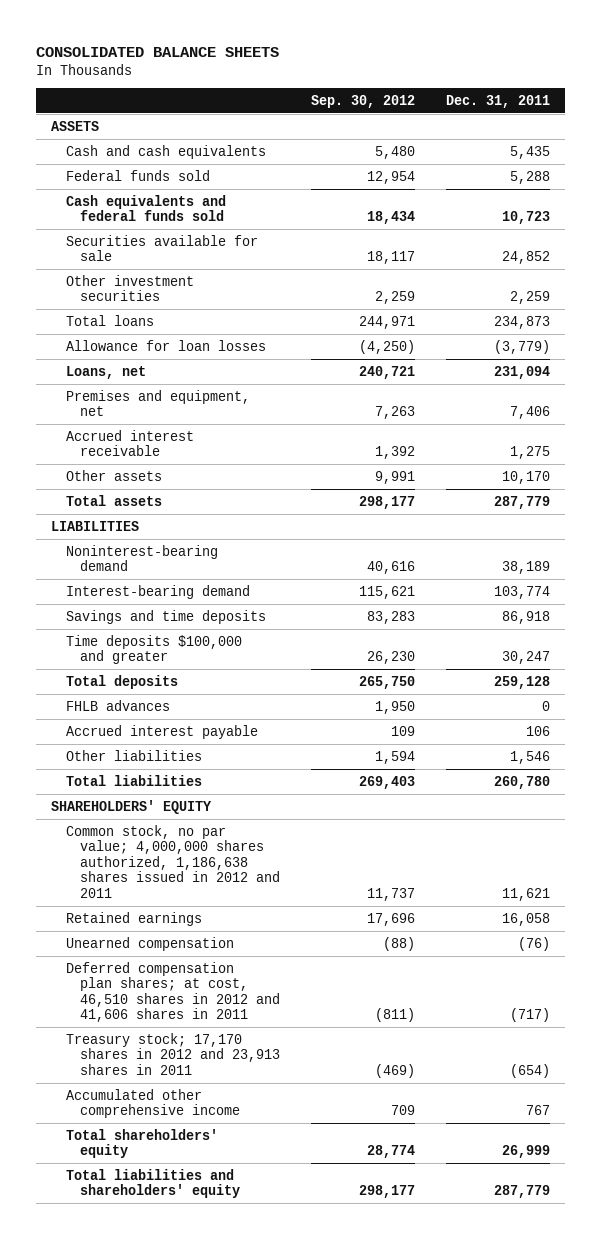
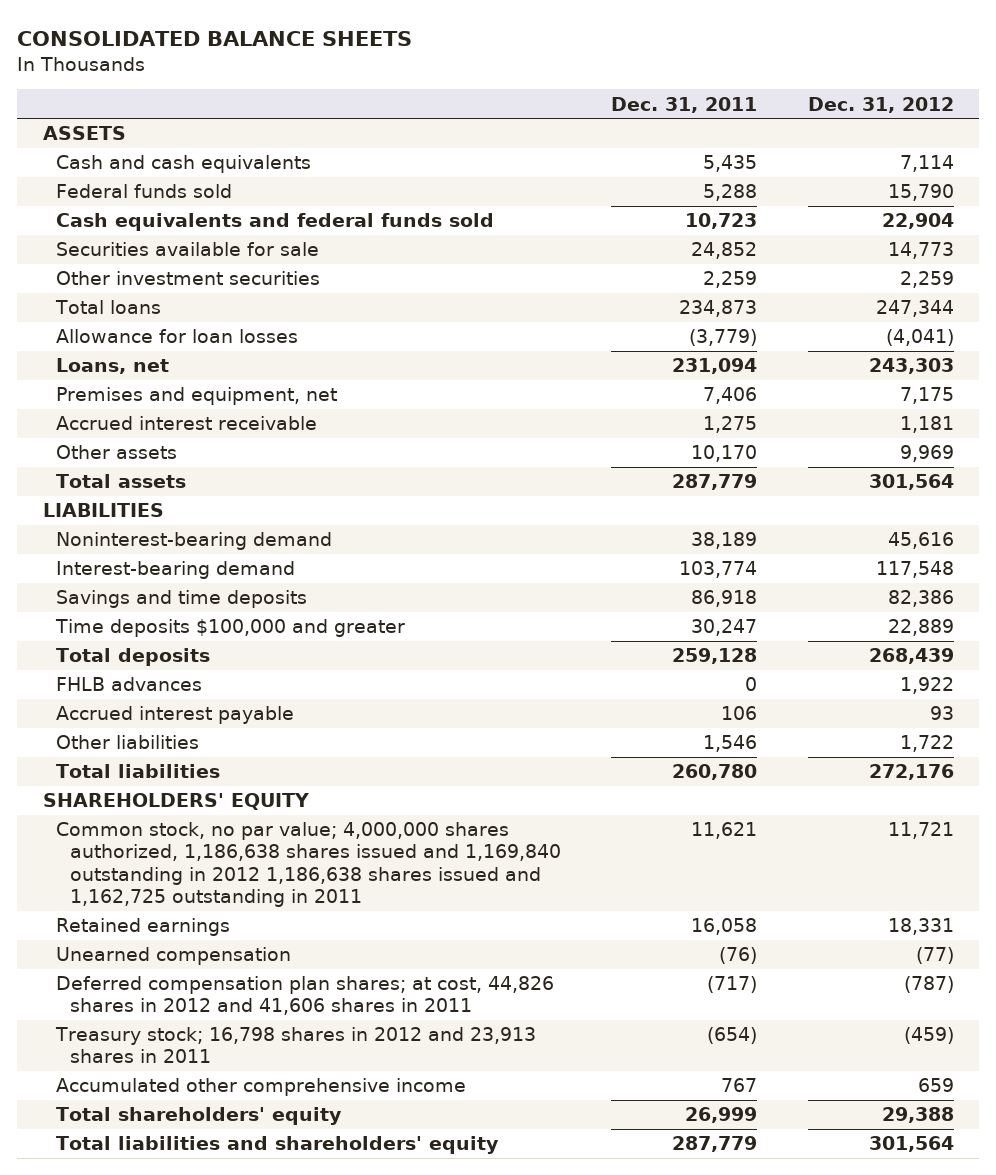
[310,94,415,108] Sep. 30, 2012 -> none
none -> [807,96,954,113] Dec. 31, 2012
[65,824,280,898] Common stock, no par value; 4,000,000 shares authorized, 1,186,638 shares issued in 2012 and 2011 -> [56,822,561,908] Common stock, no par value; 4,000,000 shares authorized, 1,186,638 shares issued and 1,169,840 outstanding in 2012 1,186,638 shares issued and 1,162,725 outstanding in 2011
[65,961,280,1023] Deferred compensation plan shares; at cost, 46,510 shares in 2012 and 41,606 shares in 2011 -> [56,976,555,1016] Deferred compensation plan shares; at cost, 44,826 shares in 2012 and 41,606 shares in 2011
[65,1032,280,1075] Treasury stock; 17,170 shares in 2012 and 23,913 shares in 2011 -> [55,1027,537,1064] Treasury stock; 16,798 shares in 2012 and 23,913 shares in 2011

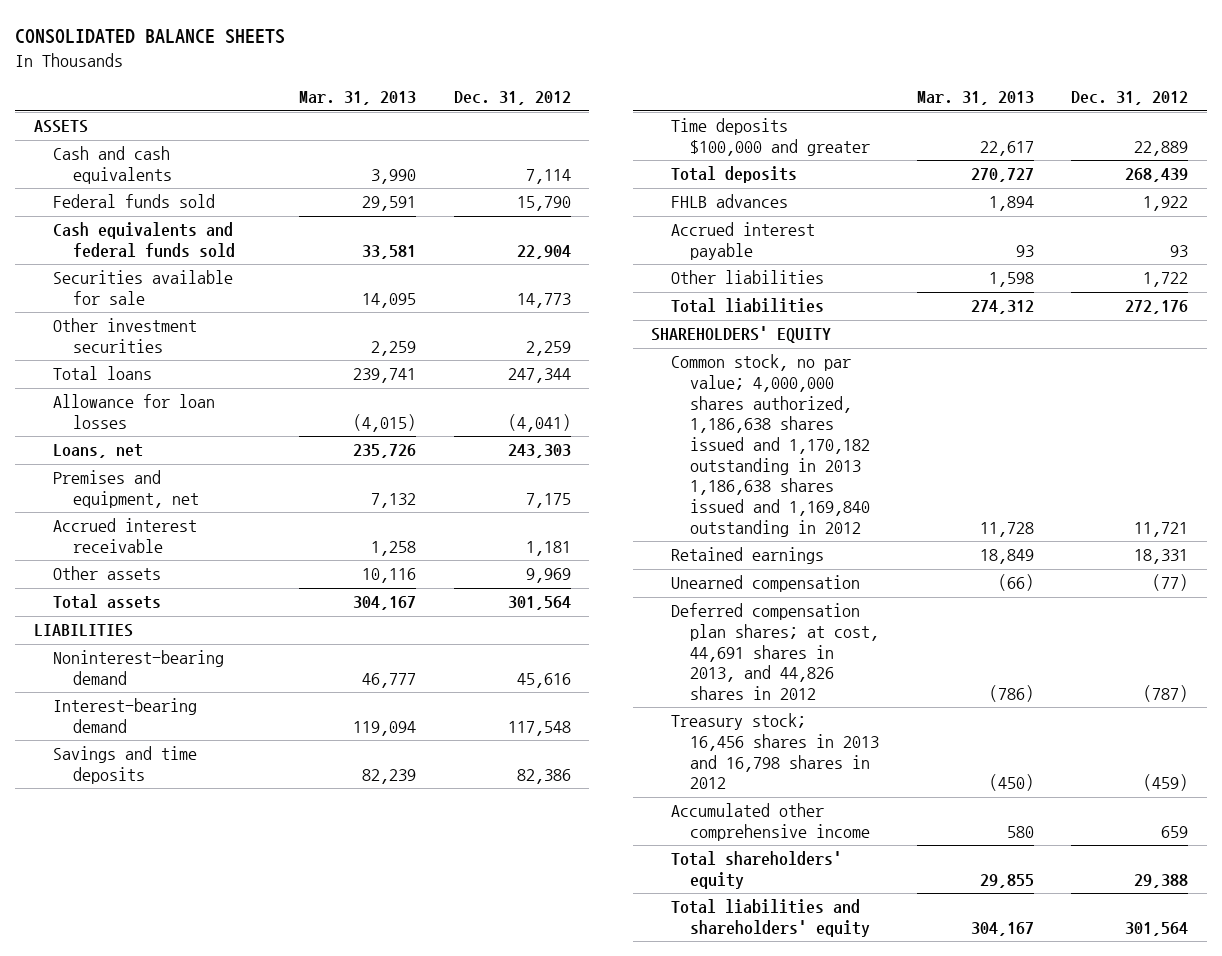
[611,96,758,113] Dec. 31, 2011 -> none
none -> [299,91,417,106] Mar. 31, 2013
[56,822,561,908] Common stock, no par value; 4,000,000 shares authorized, 1,186,638 shares issued and 1,169,840 outstanding in 2012 1,186,638 shares issued and 1,162,725 outstanding in 2011 -> [670,354,871,537] Common stock, no par value; 4,000,000 shares authorized, 1,186,638 shares issued and 1,170,182 outstanding in 2013 1,186,638 shares issued and 1,169,840 outstanding in 2012
[56,976,555,1016] Deferred compensation plan shares; at cost, 44,826 shares in 2012 and 41,606 shares in 2011 -> [670,603,880,701] Deferred compensation plan shares; at cost, 44,691 shares in 2013, and 44,826 shares in 2012
[55,1027,537,1064] Treasury stock; 16,798 shares in 2012 and 23,913 shares in 2011 -> [670,713,880,790] Treasury stock; 16,456 shares in 2013 and 16,798 shares in 2012

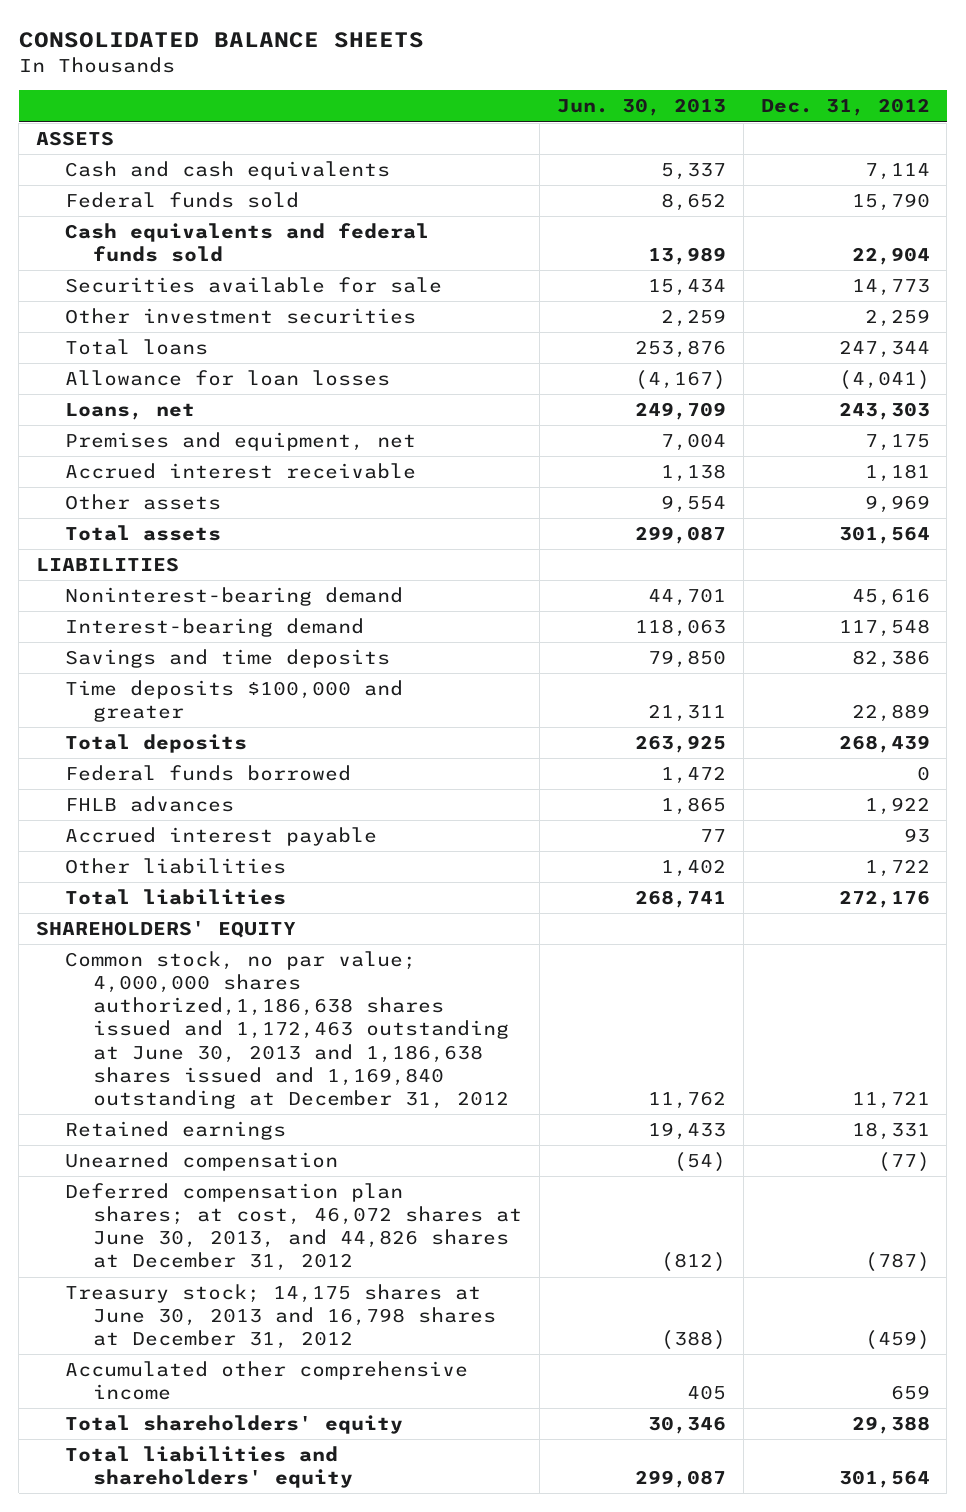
[299,91,417,106] Mar. 31, 2013 -> none
none -> [556,98,726,117] Jun. 30, 2013
none -> [64,765,351,782] Federal funds borrowed
[670,354,871,537] Common stock, no par value; 4,000,000 shares authorized, 1,186,638 shares issued and 1,170,182 outstanding in 2013 1,186,638 shares issued and 1,169,840 outstanding in 2012 -> [64,951,510,1109] Common stock, no par value; 4,000,000 shares authorized,1,186,638 shares issued and 1,172,463 outstanding at June 30, 2013 and 1,186,638 shares issued and 1,169,840 outstanding at December 31, 2012
[670,603,880,701] Deferred compensation plan shares; at cost, 44,691 shares in 2013, and 44,826 shares in 2012 -> [64,1183,523,1272] Deferred compensation plan shares; at cost, 46,072 shares at June 30, 2013, and 44,826 shares at December 31, 2012
[670,713,880,790] Treasury stock; 16,456 shares in 2013 and 16,798 shares in 2012 -> [64,1284,497,1350] Treasury stock; 14,175 shares at June 30, 2013 and 16,798 shares at December 31, 2012

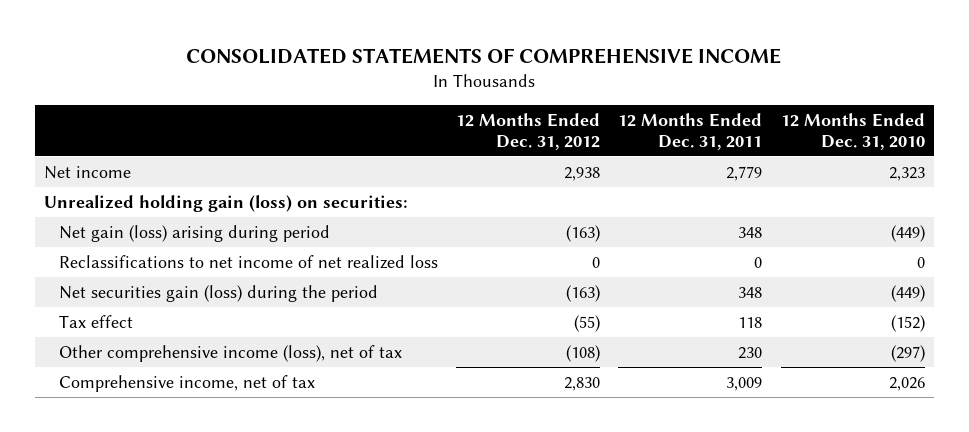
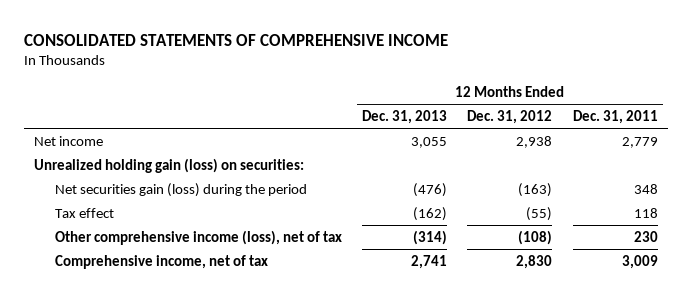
[780,112,925,151] 12 Months Ended Dec. 31, 2010 -> none
none -> [362,109,448,124] Dec. 31, 2013
[59,224,331,242] Net gain (loss) arising during period -> none
[59,254,439,269] Reclassifications to net income of net realized loss -> none

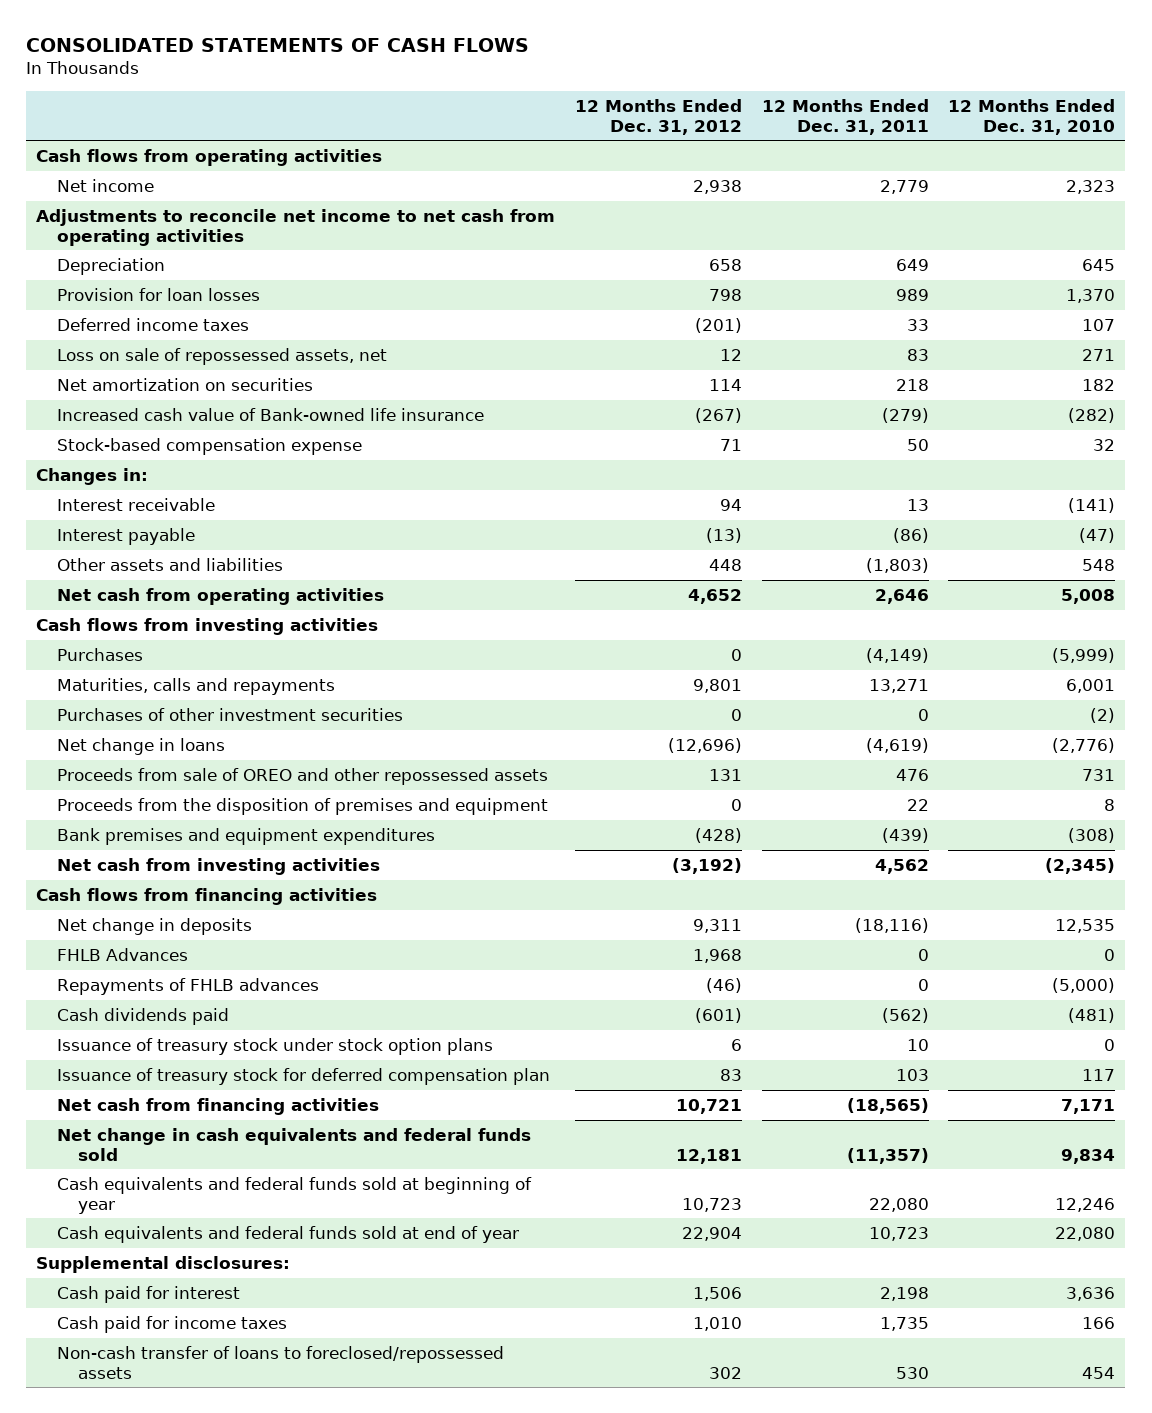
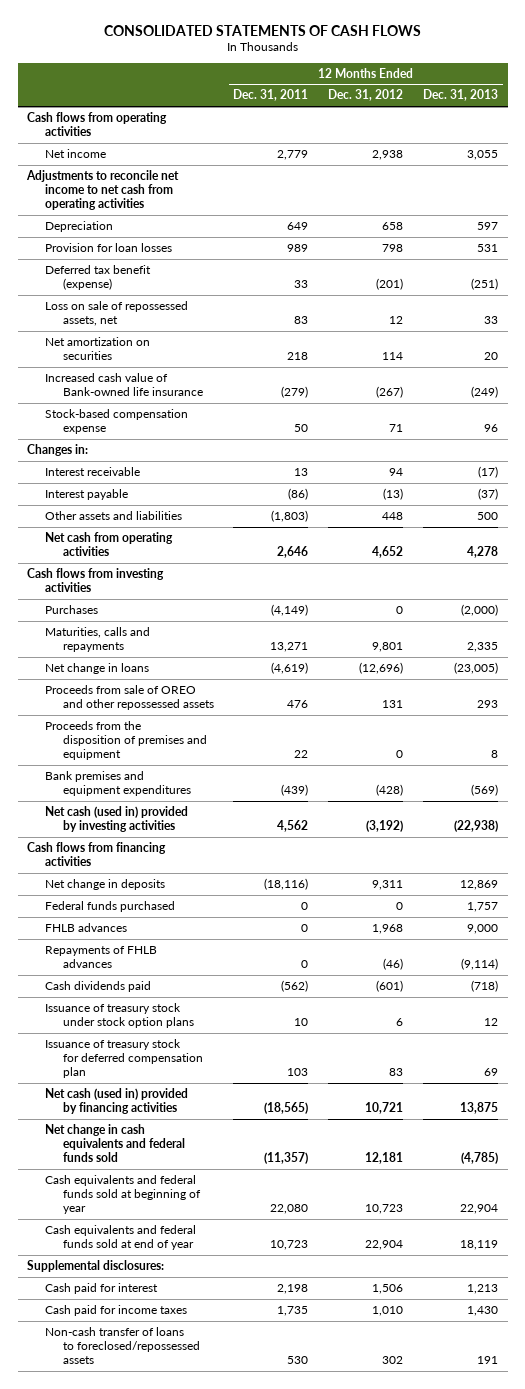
[948,98,1116,135] 12 Months Ended Dec. 31, 2010 -> none
none -> [422,89,498,102] Dec. 31, 2013
[57,317,250,331] Deferred income taxes -> [45,264,152,291] Deferred tax benefit (expense)
[57,707,404,721] Purchases of other investment securities -> none
[57,857,381,875] Net cash from investing activities -> [45,805,189,833] Net cash (used in) provided by investing activities
none -> [45,900,176,912] Federal funds purchased
[57,947,189,961] FHLB Advances -> [45,922,128,932] FHLB advances
[57,1097,380,1115] Net cash from financing activities -> [45,1087,189,1115] Net cash (used in) provided by financing activities

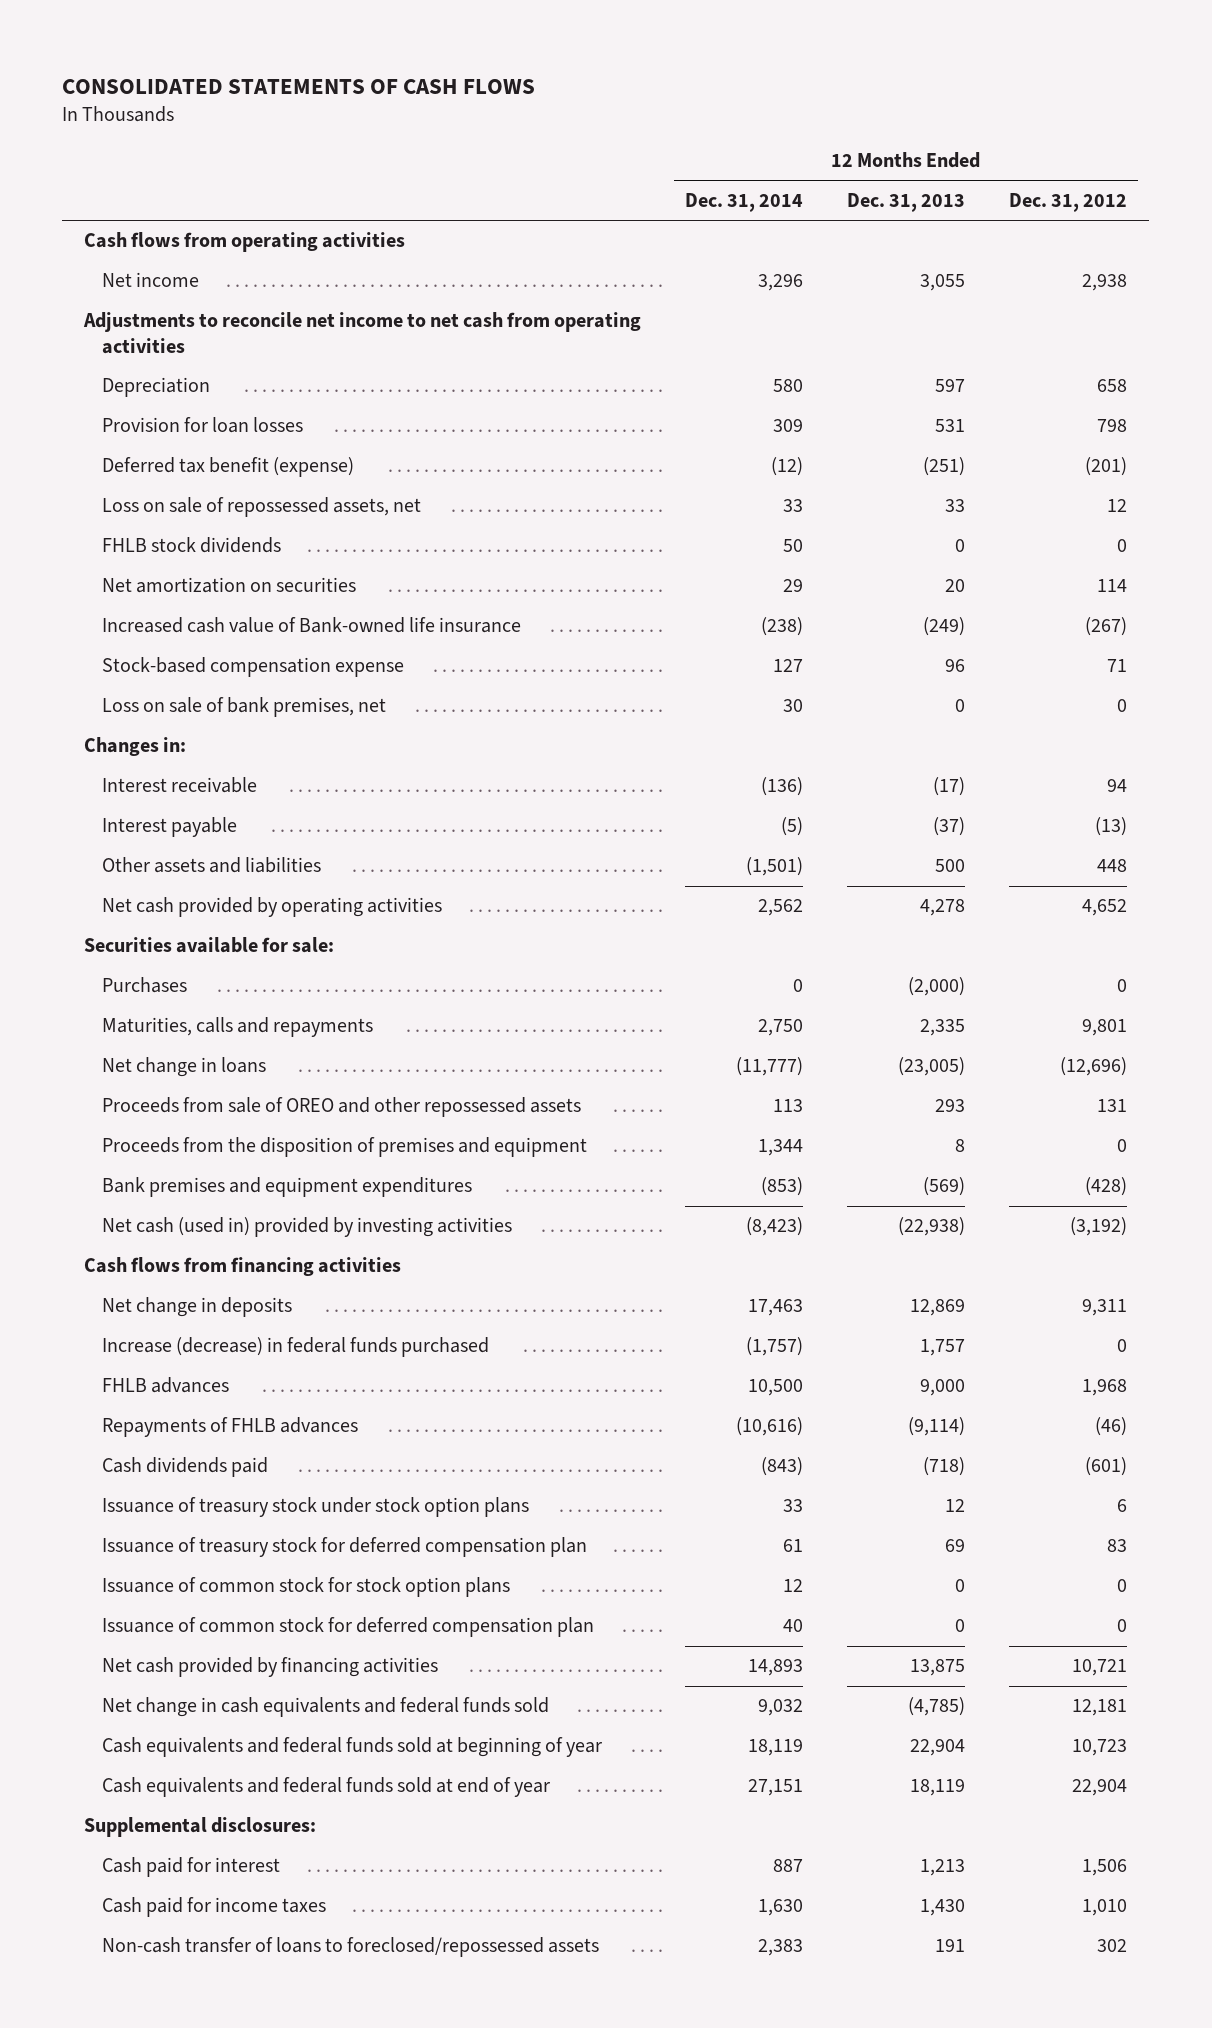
[233,89,309,102] Dec. 31, 2011 -> none
none -> [685,193,804,213] Dec. 31, 2014
none -> [102,537,282,554] FHLB stock dividends
none -> [102,697,387,718] Loss on sale of bank premises, net
[27,567,165,593] Cash flows from investing activities -> none
[45,531,174,557] Net cash from operating activities -> [102,897,443,918] Net cash provided by operating activities
none -> [84,937,335,954] Securities available for sale:
[45,900,176,912] Federal funds purchased -> [102,1337,490,1358] Increase (decrease) in federal funds purchased
none -> [102,1577,511,1598] Issuance of common stock for stock option plans
none -> [102,1617,595,1638] Issuance of common stock for deferred compensation plan
[45,1087,189,1115] Net cash (used in) provided by financing activities -> [102,1657,439,1678] Net cash provided by financing activities

